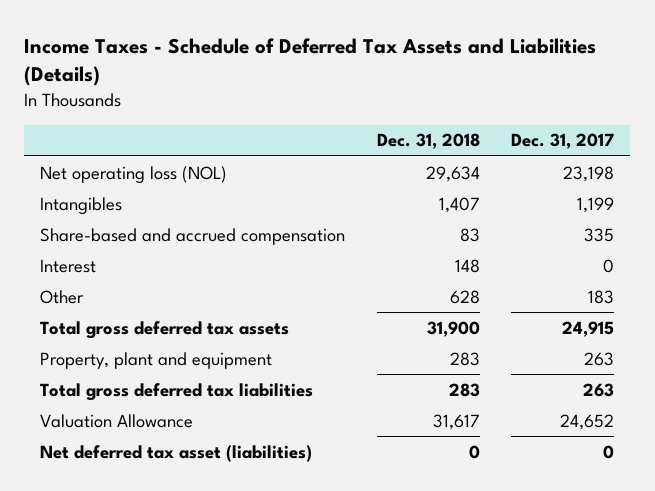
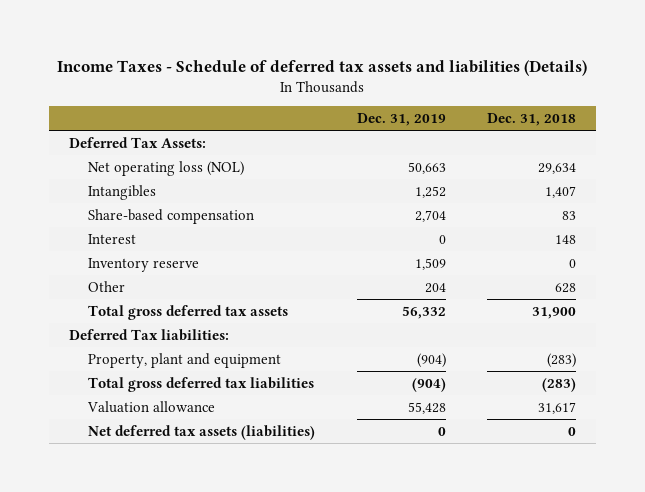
[24,37,597,87] Income Taxes - Schedule of Deferred Tax Assets and Liabilities (Details) -> [57,59,588,76] Income Taxes - Schedule of deferred tax assets and liabilities (Details)
[511,133,615,150] Dec. 31, 2017 -> none
none -> [356,113,446,127] Dec. 31, 2019
none -> [69,136,207,148] Deferred Tax Assets:
[40,227,346,245] Share-based and accrued compensation -> [88,208,255,224] Share-based compensation
none -> [88,257,200,272] Inventory reserve
none -> [69,328,230,341] Deferred Tax liabilities:
[449,351,480,366] 283 -> [546,352,576,368] (283)
[448,382,480,397] 283 -> [541,377,576,392] (283)
[40,413,194,428] Valuation Allowance -> [87,400,216,413] Valuation allowance
[40,444,313,462] Net deferred tax asset (liabilities) -> [88,424,316,440] Net deferred tax assets (liabilities)

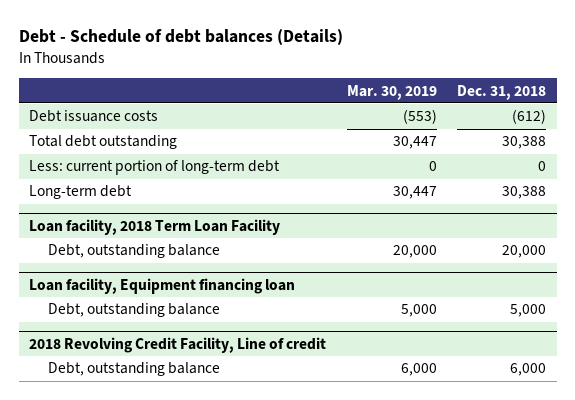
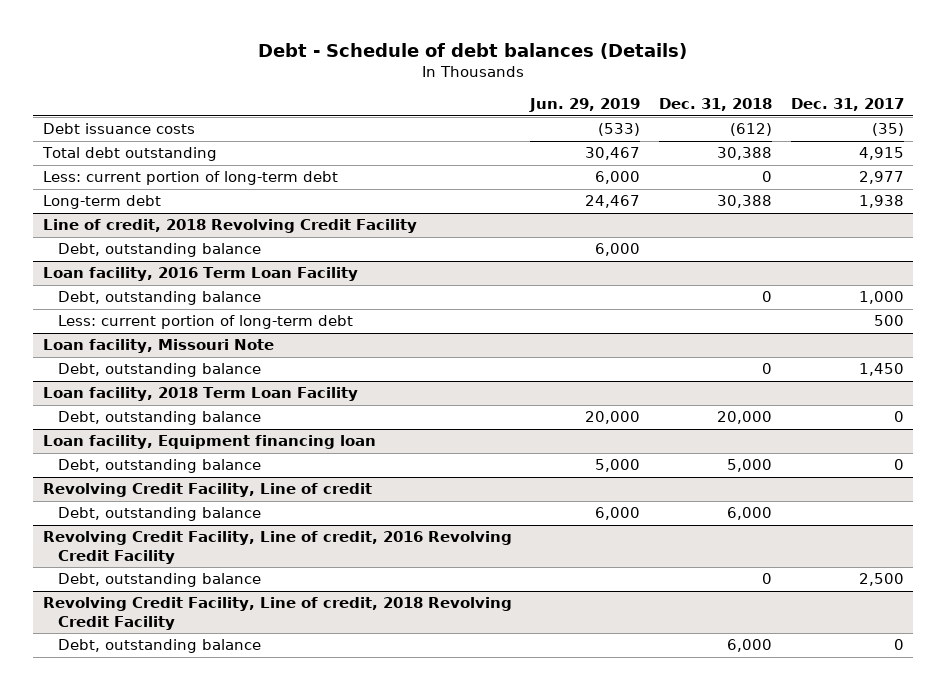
[346,84,437,100] Mar. 30, 2019 -> none
none -> [529,98,641,113] Jun. 29, 2019
none -> [790,98,904,112] Dec. 31, 2017
none -> [42,219,417,234] Line of credit, 2018 Revolving Credit Facility
none -> [58,243,262,258] Debt, outstanding balance
none -> [42,267,358,282] Loan facility, 2016 Term Loan Facility
none -> [58,291,262,306] Debt, outstanding balance
none -> [58,315,354,330] Less: current portion of long-term debt
none -> [42,339,274,354] Loan facility, Missouri Note
none -> [58,363,262,378] Debt, outstanding balance
[28,336,326,353] 2018 Revolving Credit Facility, Line of credit -> [42,483,372,498] Revolving Credit Facility, Line of credit
none -> [42,531,512,564] Revolving Credit Facility, Line of credit, 2016 Revolving Credit Facility
none -> [58,573,262,588] Debt, outstanding balance
none -> [42,597,512,630] Revolving Credit Facility, Line of credit, 2018 Revolving Credit Facility
none -> [58,639,262,654] Debt, outstanding balance

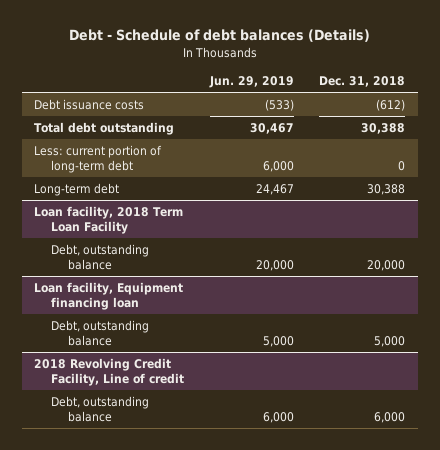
[790,98,904,112] Dec. 31, 2017 -> none
[42,219,417,234] Line of credit, 2018 Revolving Credit Facility -> none
[58,243,262,258] Debt, outstanding balance -> none
[42,267,358,282] Loan facility, 2016 Term Loan Facility -> none
[58,291,262,306] Debt, outstanding balance -> none
[58,315,354,330] Less: current portion of long-term debt -> none
[42,339,274,354] Loan facility, Missouri Note -> none
[58,363,262,378] Debt, outstanding balance -> none
[42,483,372,498] Revolving Credit Facility, Line of credit -> [34,358,185,386] 2018 Revolving Credit Facility, Line of credit
[42,531,512,564] Revolving Credit Facility, Line of credit, 2016 Revolving Credit Facility -> none
[58,573,262,588] Debt, outstanding balance -> none
[42,597,512,630] Revolving Credit Facility, Line of credit, 2018 Revolving Credit Facility -> none
[58,639,262,654] Debt, outstanding balance -> none

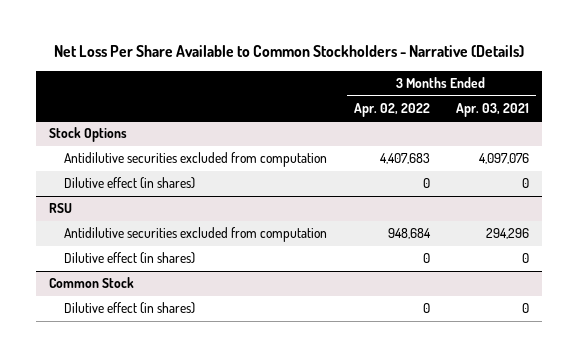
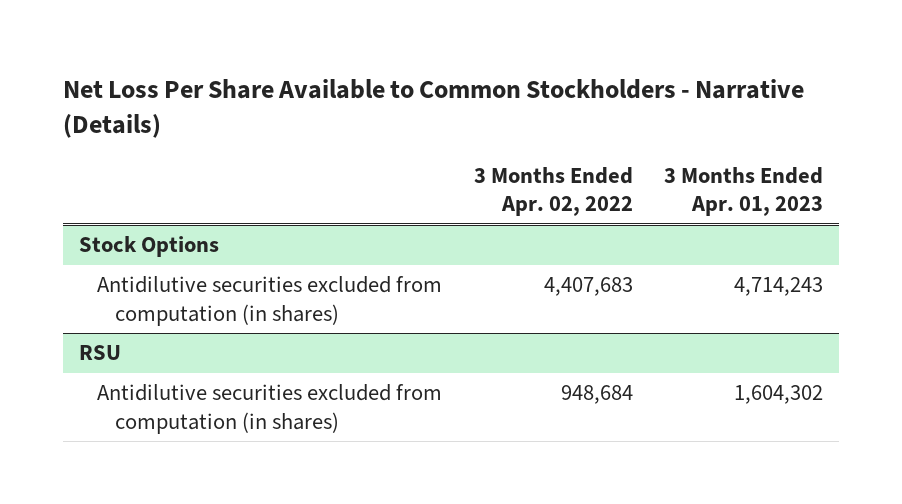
[456,102,530,117] Apr. 03, 2021 -> none
none -> [664,166,824,217] 3 Months Ended Apr. 01, 2023
[64,177,196,190] Dilutive effect (in shares) -> none
[64,152,328,168] Antidilutive securities excluded from computation -> [97,276,443,326] Antidilutive securities excluded from computation (in shares)
[64,252,196,265] Dilutive effect (in shares) -> none
[49,277,135,289] Common Stock -> none
[64,302,196,315] Dilutive effect (in shares) -> none
[64,227,328,243] Antidilutive securities excluded from computation -> [97,384,443,434] Antidilutive securities excluded from computation (in shares)

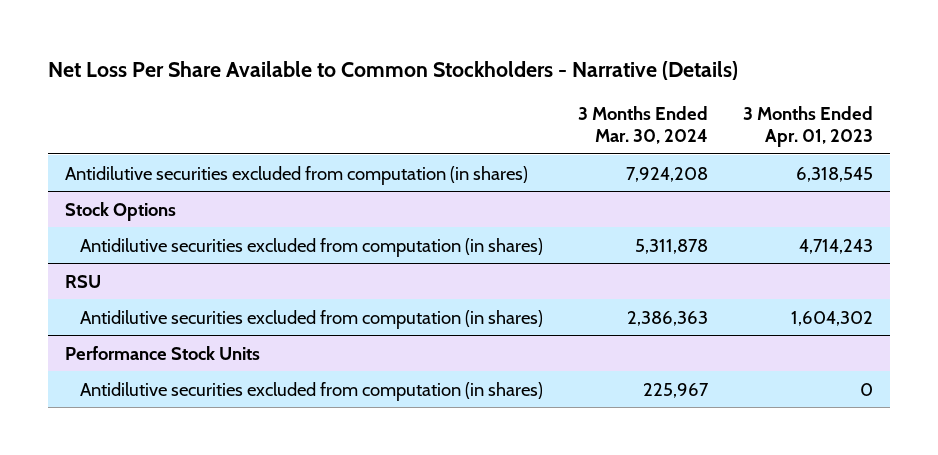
[473,166,633,217] 3 Months Ended Apr. 02, 2022 -> none
none -> [577,105,708,145] 3 Months Ended Mar. 30, 2024
none -> [65,165,529,185] Antidilutive securities excluded from computation (in shares)
none -> [65,345,261,360] Performance Stock Units
none -> [79,381,543,401] Antidilutive securities excluded from computation (in shares)

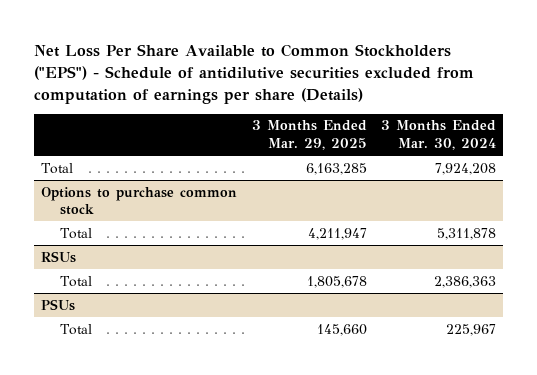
[47,60,738,80] Net Loss Per Share Available to Common Stockholders - Narrative (Details) -> [34,44,475,104] Net Loss Per Share Available to Common Stockholders ("EPS") - Schedule of antidilutive securities excluded from computation of earnings per share (Details)
[742,105,873,148] 3 Months Ended Apr. 01, 2023 -> none
none -> [251,120,367,151] 3 Months Ended Mar. 29, 2025
[65,165,529,185] Antidilutive securities excluded from computation (in shares) -> [41,162,74,174] Total
[65,201,177,221] Stock Options -> [41,186,238,216] Options to purchase common stock
[79,237,543,257] Antidilutive securities excluded from computation (in shares) -> [59,227,92,239] Total
[65,274,102,288] RSU -> [41,250,77,263] RSUs
[79,309,543,329] Antidilutive securities excluded from computation (in shares) -> [59,275,92,287] Total
[65,345,261,360] Performance Stock Units -> [41,298,76,311] PSUs
[79,381,543,401] Antidilutive securities excluded from computation (in shares) -> [59,323,92,335] Total

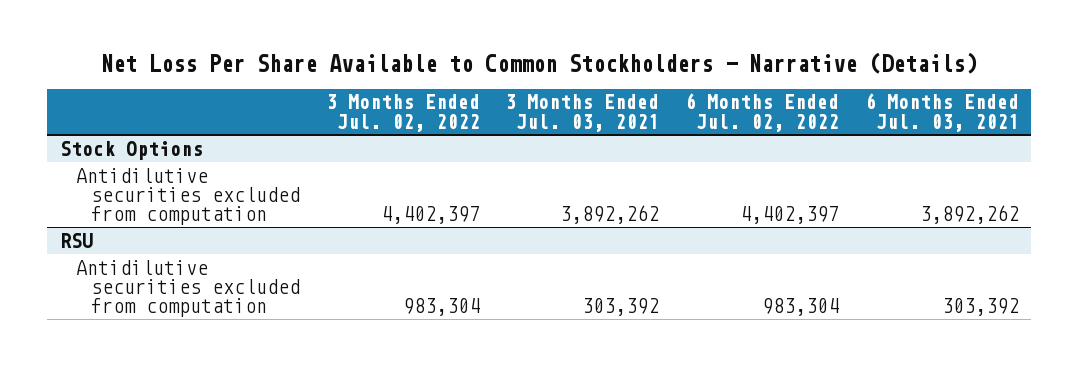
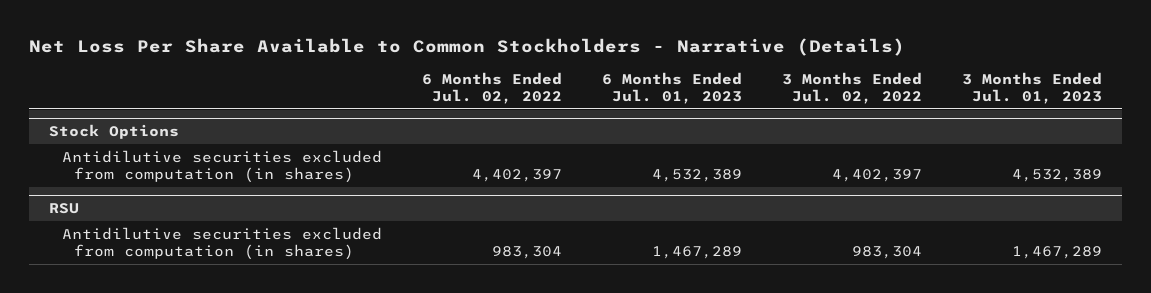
[505,94,660,132] 3 Months Ended Jul. 03, 2021 -> none
[864,93,1019,132] 6 Months Ended Jul. 03, 2021 -> none
none -> [601,71,742,104] 6 Months Ended Jul. 01, 2023
none -> [961,71,1102,104] 3 Months Ended Jul. 01, 2023
[75,167,301,226] Antidilutive securities excluded from computation -> [61,149,382,183] Antidilutive securities excluded from computation (in shares)
[75,259,301,318] Antidilutive securities excluded from computation -> [61,226,382,260] Antidilutive securities excluded from computation (in shares)

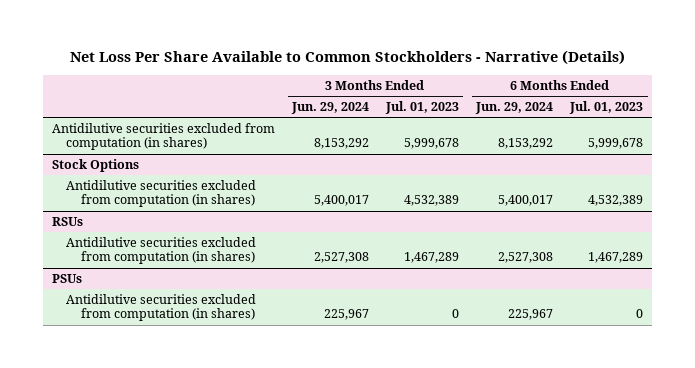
[421,71,562,104] 6 Months Ended Jul. 02, 2022 -> none
[781,71,922,104] 3 Months Ended Jul. 02, 2022 -> none
none -> [290,102,369,115] Jun. 29, 2024
none -> [475,102,554,115] Jun. 29, 2024
none -> [51,123,275,151] Antidilutive securities excluded from computation (in shares)
[49,203,80,215] RSU -> [51,217,83,227] RSUs
none -> [51,274,82,284] PSUs
none -> [66,294,257,322] Antidilutive securities excluded from computation (in shares)

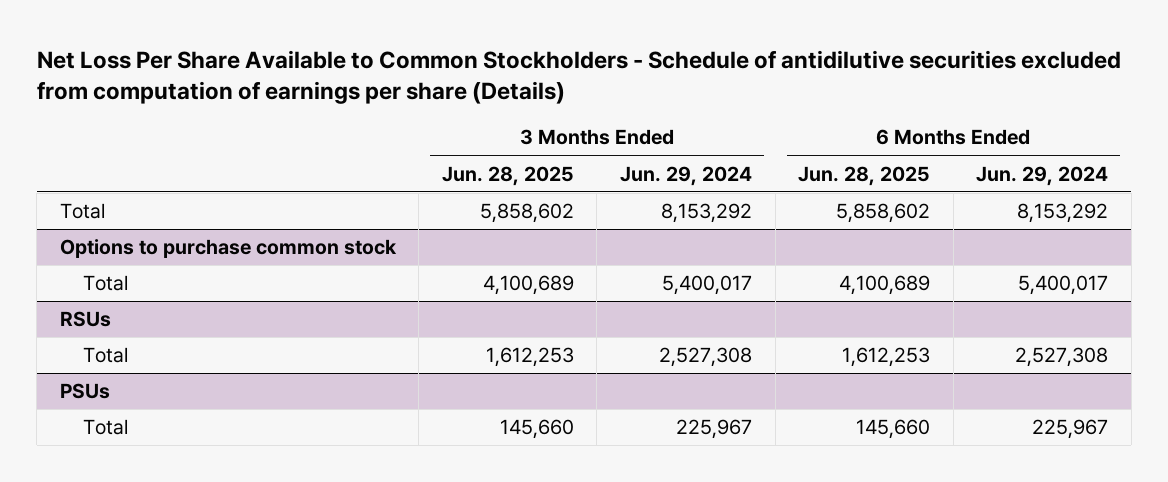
[69,50,625,66] Net Loss Per Share Available to Common Stockholders - Narrative (Details) -> [36,49,1121,104] Net Loss Per Share Available to Common Stockholders - Schedule of antidilutive securities excluded from computation of earnings per share (Details)
[385,101,460,115] Jul. 01, 2023 -> none
[569,101,644,115] Jul. 01, 2023 -> none
none -> [441,165,574,186] Jun. 28, 2025
none -> [798,165,931,186] Jun. 28, 2025
[51,123,275,151] Antidilutive securities excluded from computation (in shares) -> [59,203,105,220] Total
[51,159,139,173] Stock Options -> [59,239,397,259] Options to purchase common stock
[66,180,257,208] Antidilutive securities excluded from computation (in shares) -> [82,275,128,292] Total
[66,237,257,265] Antidilutive securities excluded from computation (in shares) -> [82,347,128,364] Total
[66,294,257,322] Antidilutive securities excluded from computation (in shares) -> [82,419,128,436] Total

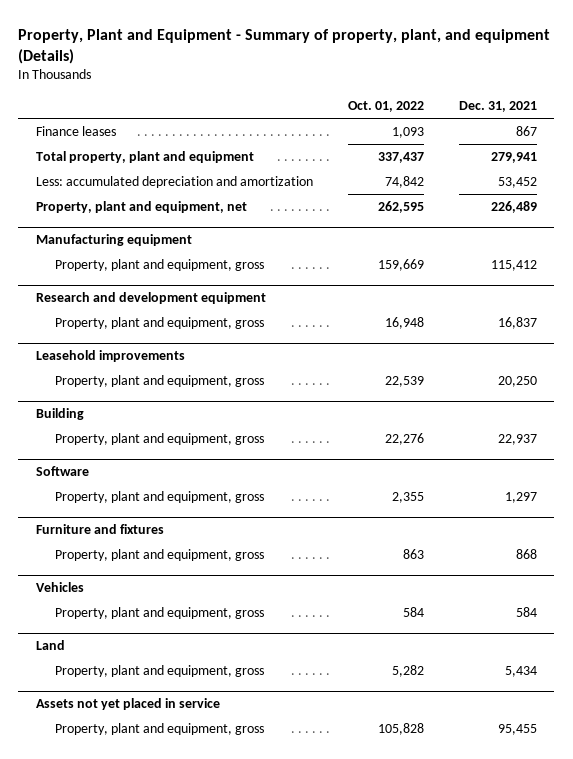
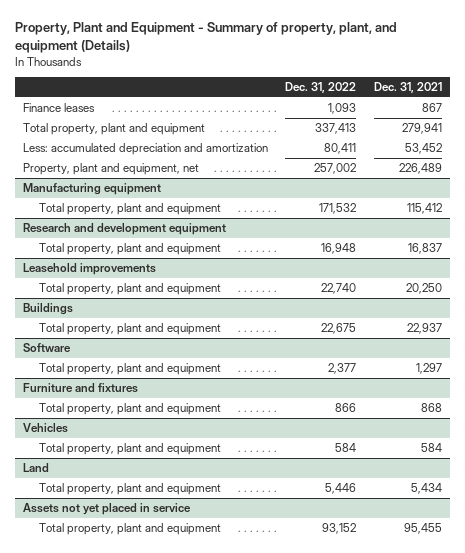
[347,101,424,113] Oct. 01, 2022 -> none
none -> [285,82,357,94] Dec. 31, 2022
[54,258,264,271] Property, plant and equipment, gross -> [38,203,221,216] Total property, plant and equipment
[54,316,264,329] Property, plant and equipment, gross -> [38,243,221,256] Total property, plant and equipment
[54,374,264,387] Property, plant and equipment, gross -> [38,283,221,296] Total property, plant and equipment
[35,408,84,421] Building -> [23,303,74,316] Buildings
[54,432,264,445] Property, plant and equipment, gross -> [38,323,221,336] Total property, plant and equipment
[54,490,264,503] Property, plant and equipment, gross -> [38,363,221,376] Total property, plant and equipment
[54,548,264,561] Property, plant and equipment, gross -> [38,403,221,416] Total property, plant and equipment
[54,606,264,619] Property, plant and equipment, gross -> [38,443,221,456] Total property, plant and equipment
[54,664,264,677] Property, plant and equipment, gross -> [38,483,221,496] Total property, plant and equipment
[54,722,264,735] Property, plant and equipment, gross -> [38,523,221,536] Total property, plant and equipment

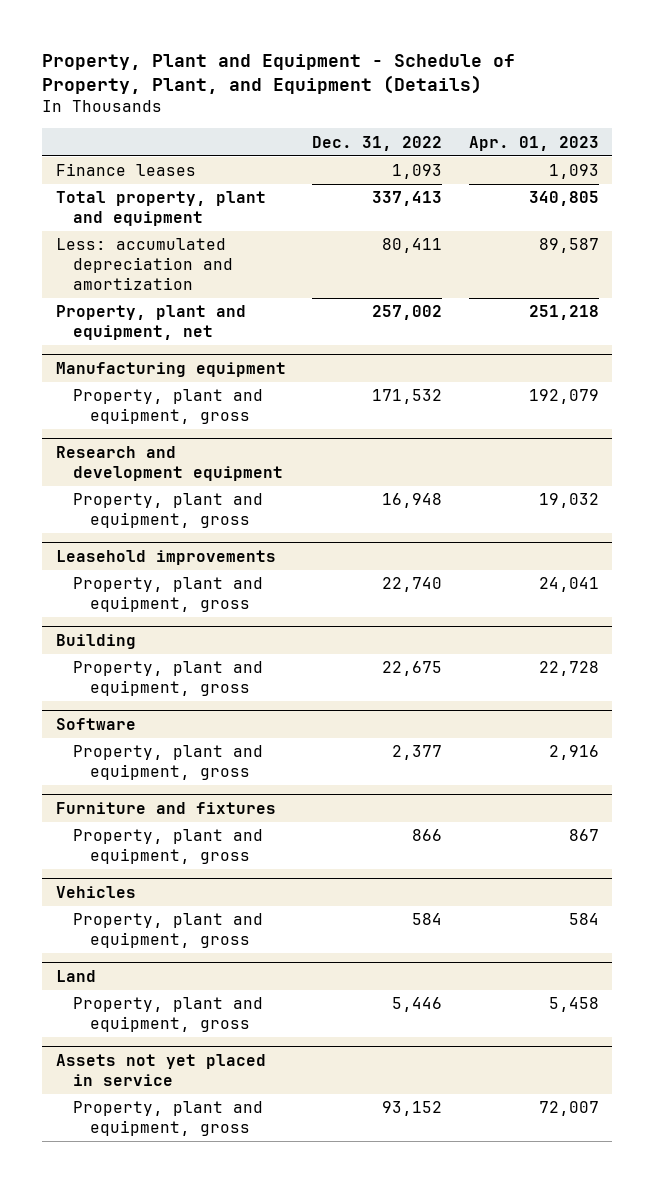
[14,22,397,54] Property, Plant and Equipment - Summary of property, plant, and equipment (Details) -> [42,53,516,95] Property, Plant and Equipment - Schedule of Property, Plant, and Equipment (Details)
[373,82,442,94] Dec. 31, 2021 -> none
none -> [469,135,600,151] Apr. 01, 2023
[38,203,221,216] Total property, plant and equipment -> [72,389,263,425] Property, plant and equipment, gross
[38,243,221,256] Total property, plant and equipment -> [72,493,263,529] Property, plant and equipment, gross
[38,283,221,296] Total property, plant and equipment -> [72,577,263,613] Property, plant and equipment, gross
[23,303,74,316] Buildings -> [55,634,136,650] Building
[38,323,221,336] Total property, plant and equipment -> [72,661,263,697] Property, plant and equipment, gross
[38,363,221,376] Total property, plant and equipment -> [72,745,263,781] Property, plant and equipment, gross
[38,403,221,416] Total property, plant and equipment -> [72,829,263,865] Property, plant and equipment, gross
[38,443,221,456] Total property, plant and equipment -> [72,913,263,949] Property, plant and equipment, gross
[38,483,221,496] Total property, plant and equipment -> [72,997,263,1033] Property, plant and equipment, gross
[38,523,221,536] Total property, plant and equipment -> [72,1101,263,1137] Property, plant and equipment, gross

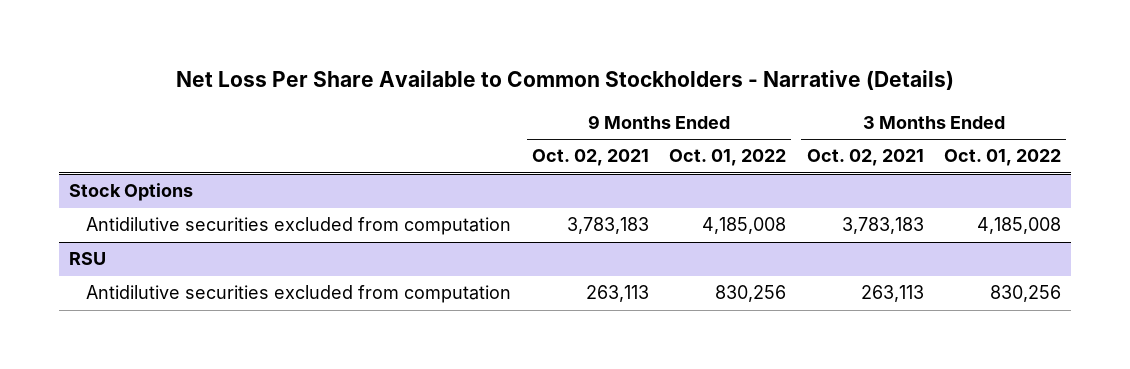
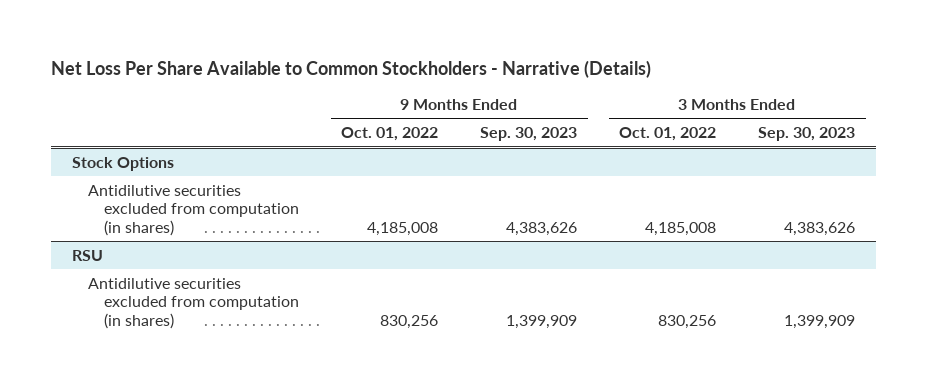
[531,149,649,167] Oct. 02, 2021 -> none
[806,149,924,167] Oct. 02, 2021 -> none
none -> [480,127,578,142] Sep. 30, 2023
none -> [758,127,856,142] Sep. 30, 2023
[86,217,512,236] Antidilutive securities excluded from computation -> [88,184,300,236] Antidilutive securities excluded from computation (in shares)
[86,285,512,304] Antidilutive securities excluded from computation -> [88,277,300,329] Antidilutive securities excluded from computation (in shares)

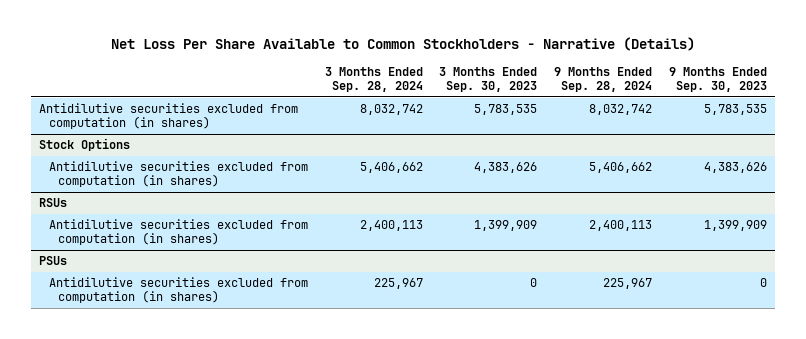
[341,127,439,142] Oct. 01, 2022 -> none
[619,127,717,142] Oct. 01, 2022 -> none
none -> [324,67,423,92] 3 Months Ended Sep. 28, 2024
none -> [554,67,653,92] 9 Months Ended Sep. 28, 2024
none -> [39,103,299,129] Antidilutive securities excluded from computation (in shares)
[72,249,104,261] RSU -> [39,198,68,208] RSUs
none -> [39,256,68,266] PSUs
none -> [48,277,308,303] Antidilutive securities excluded from computation (in shares)

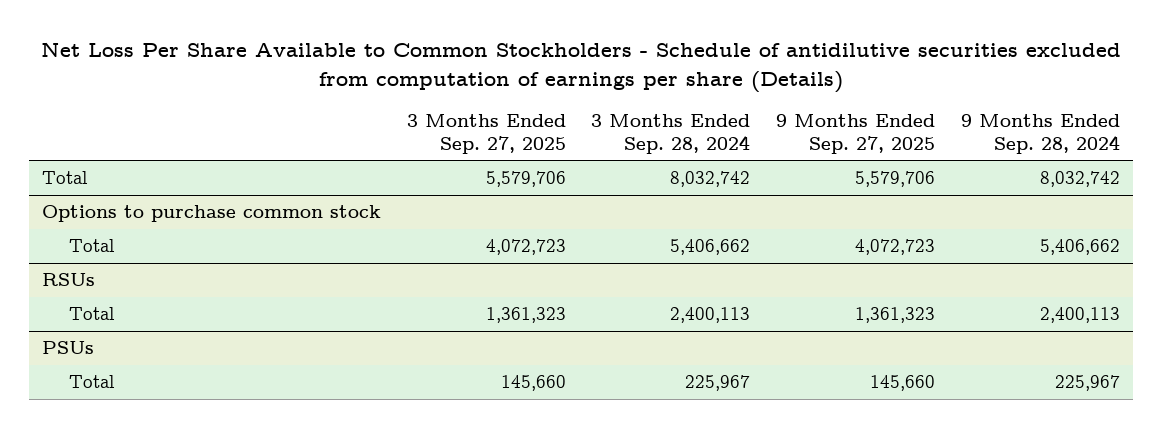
[111,37,696,52] Net Loss Per Share Available to Common Stockholders - Narrative (Details) -> [40,42,1121,93] Net Loss Per Share Available to Common Stockholders - Schedule of antidilutive securities excluded from computation of earnings per share (Details)
[439,67,538,92] 3 Months Ended Sep. 30, 2023 -> none
[668,67,767,92] 9 Months Ended Sep. 30, 2023 -> none
none -> [406,114,566,154] 3 Months Ended Sep. 27, 2025
none -> [776,114,936,154] 9 Months Ended Sep. 27, 2025
[39,103,299,129] Antidilutive securities excluded from computation (in shares) -> [41,171,88,185] Total
[39,138,131,152] Stock Options -> [41,205,381,223] Options to purchase common stock
[48,161,308,187] Antidilutive securities excluded from computation (in shares) -> [69,239,116,253] Total
[48,219,308,245] Antidilutive securities excluded from computation (in shares) -> [69,307,116,321] Total
[48,277,308,303] Antidilutive securities excluded from computation (in shares) -> [69,375,116,389] Total

